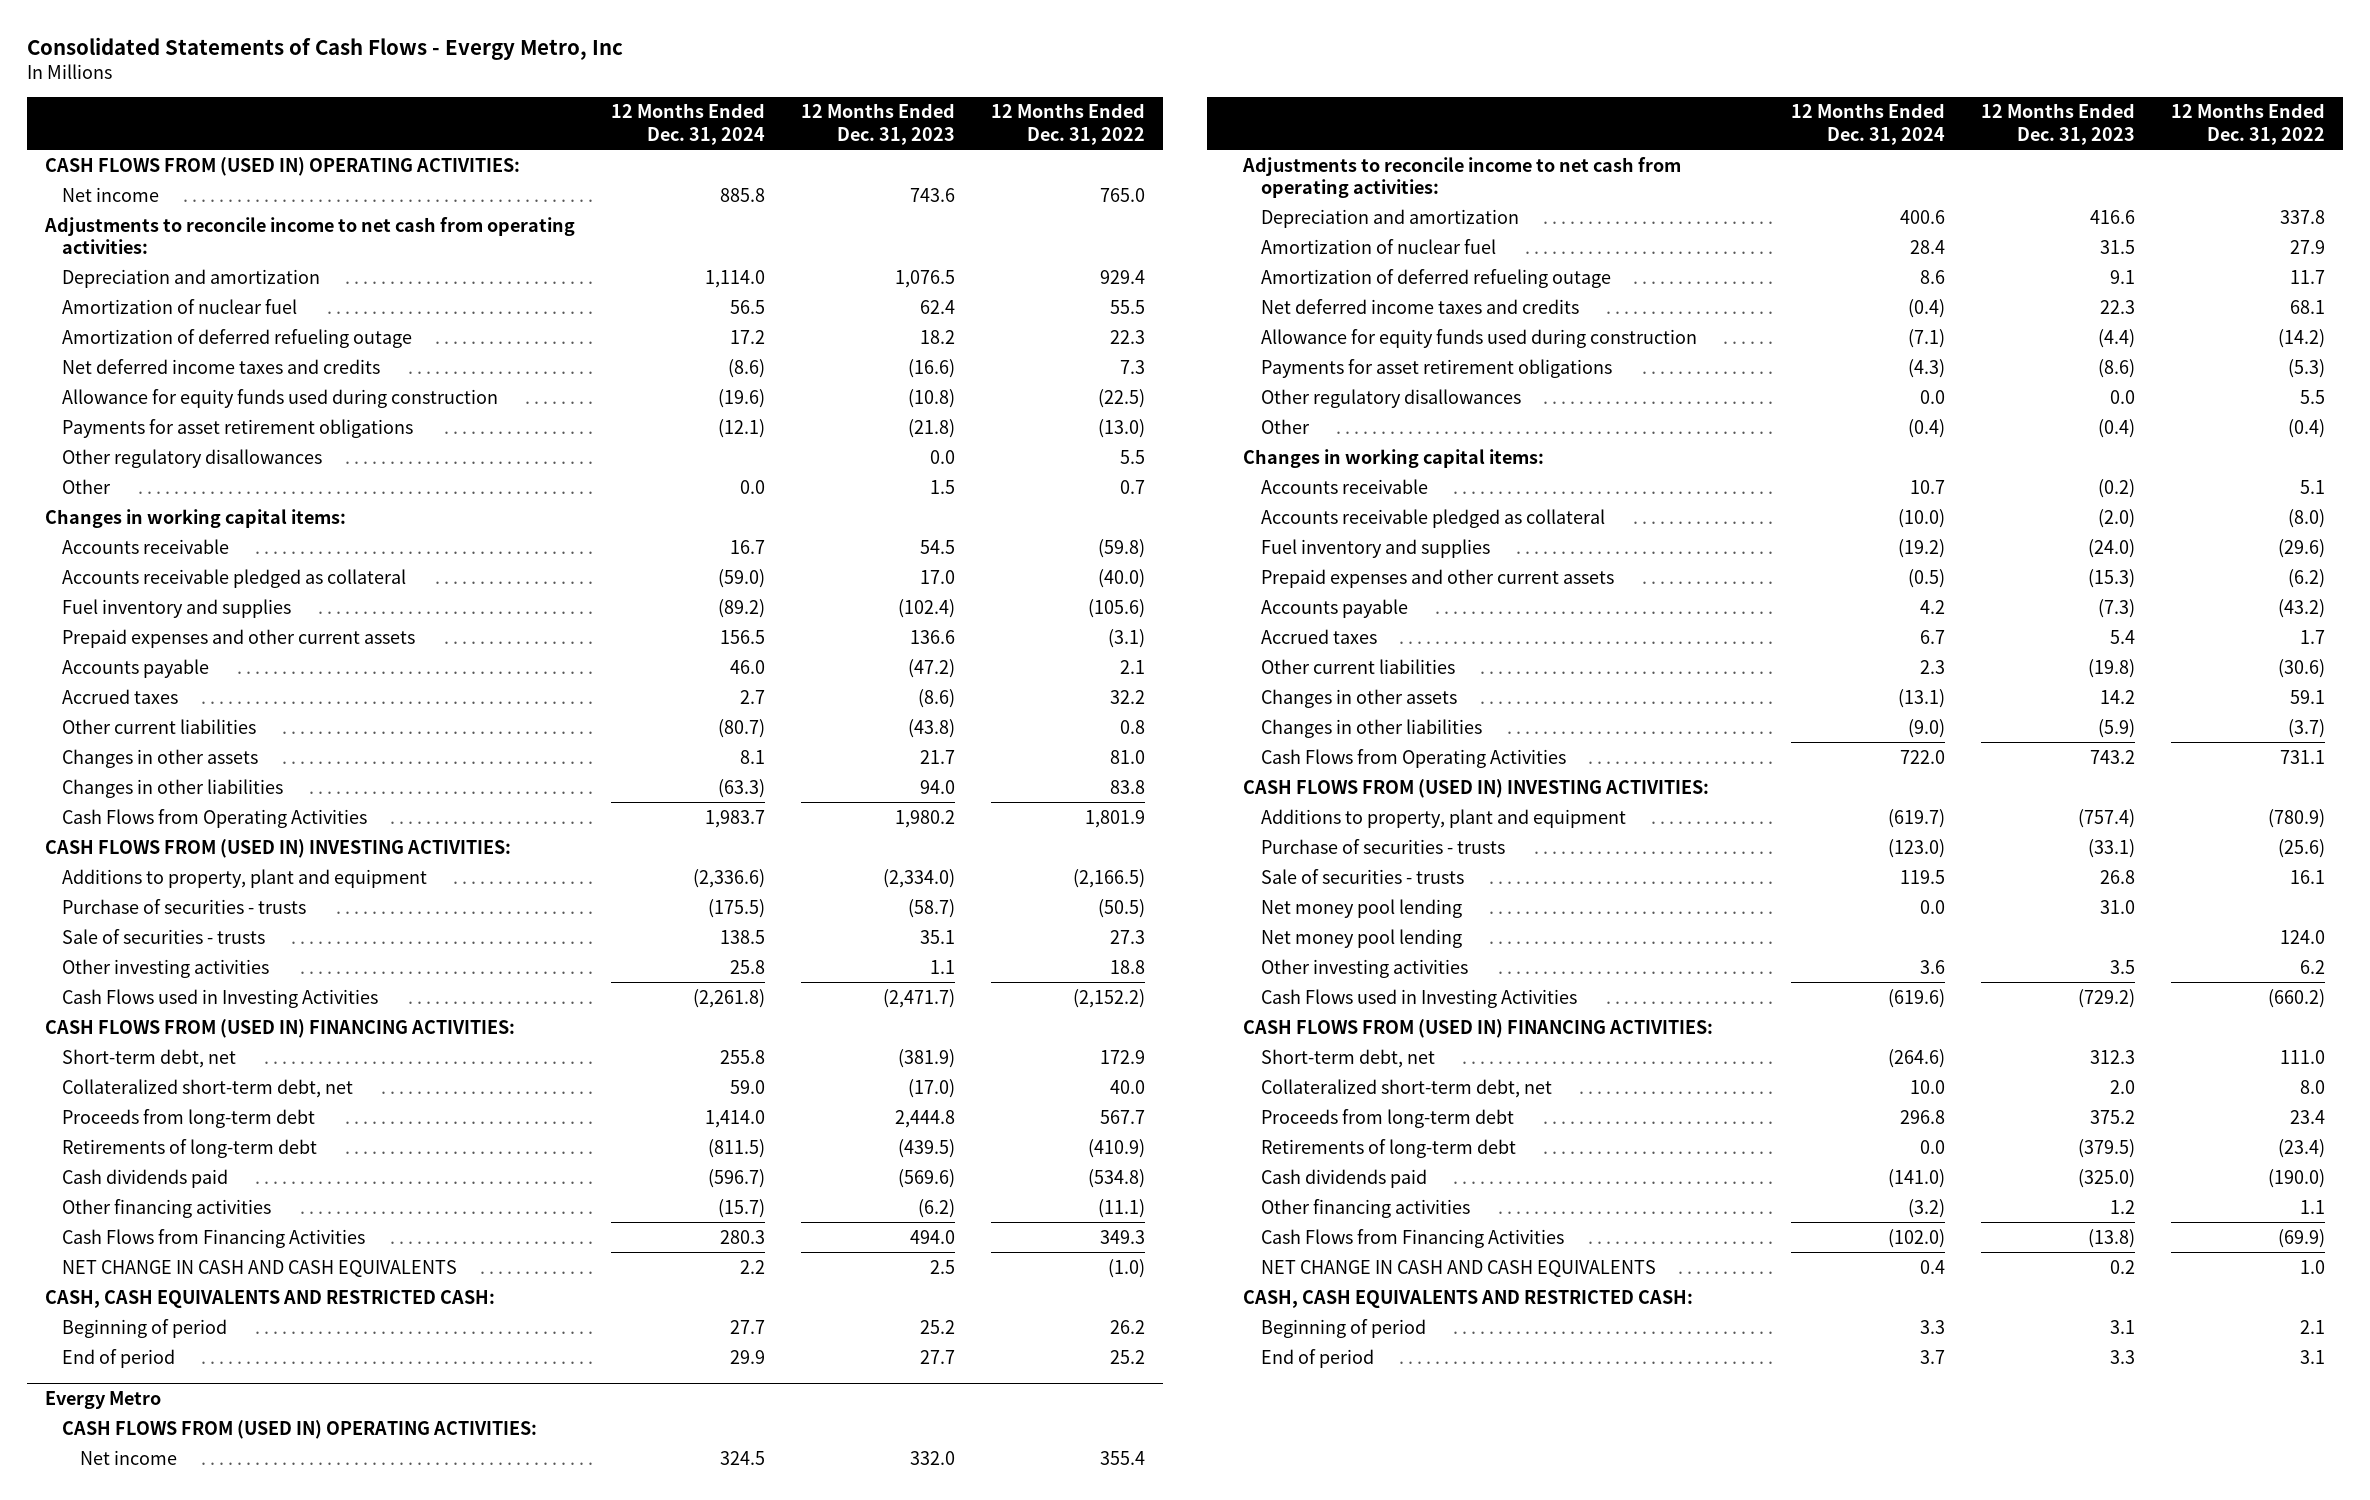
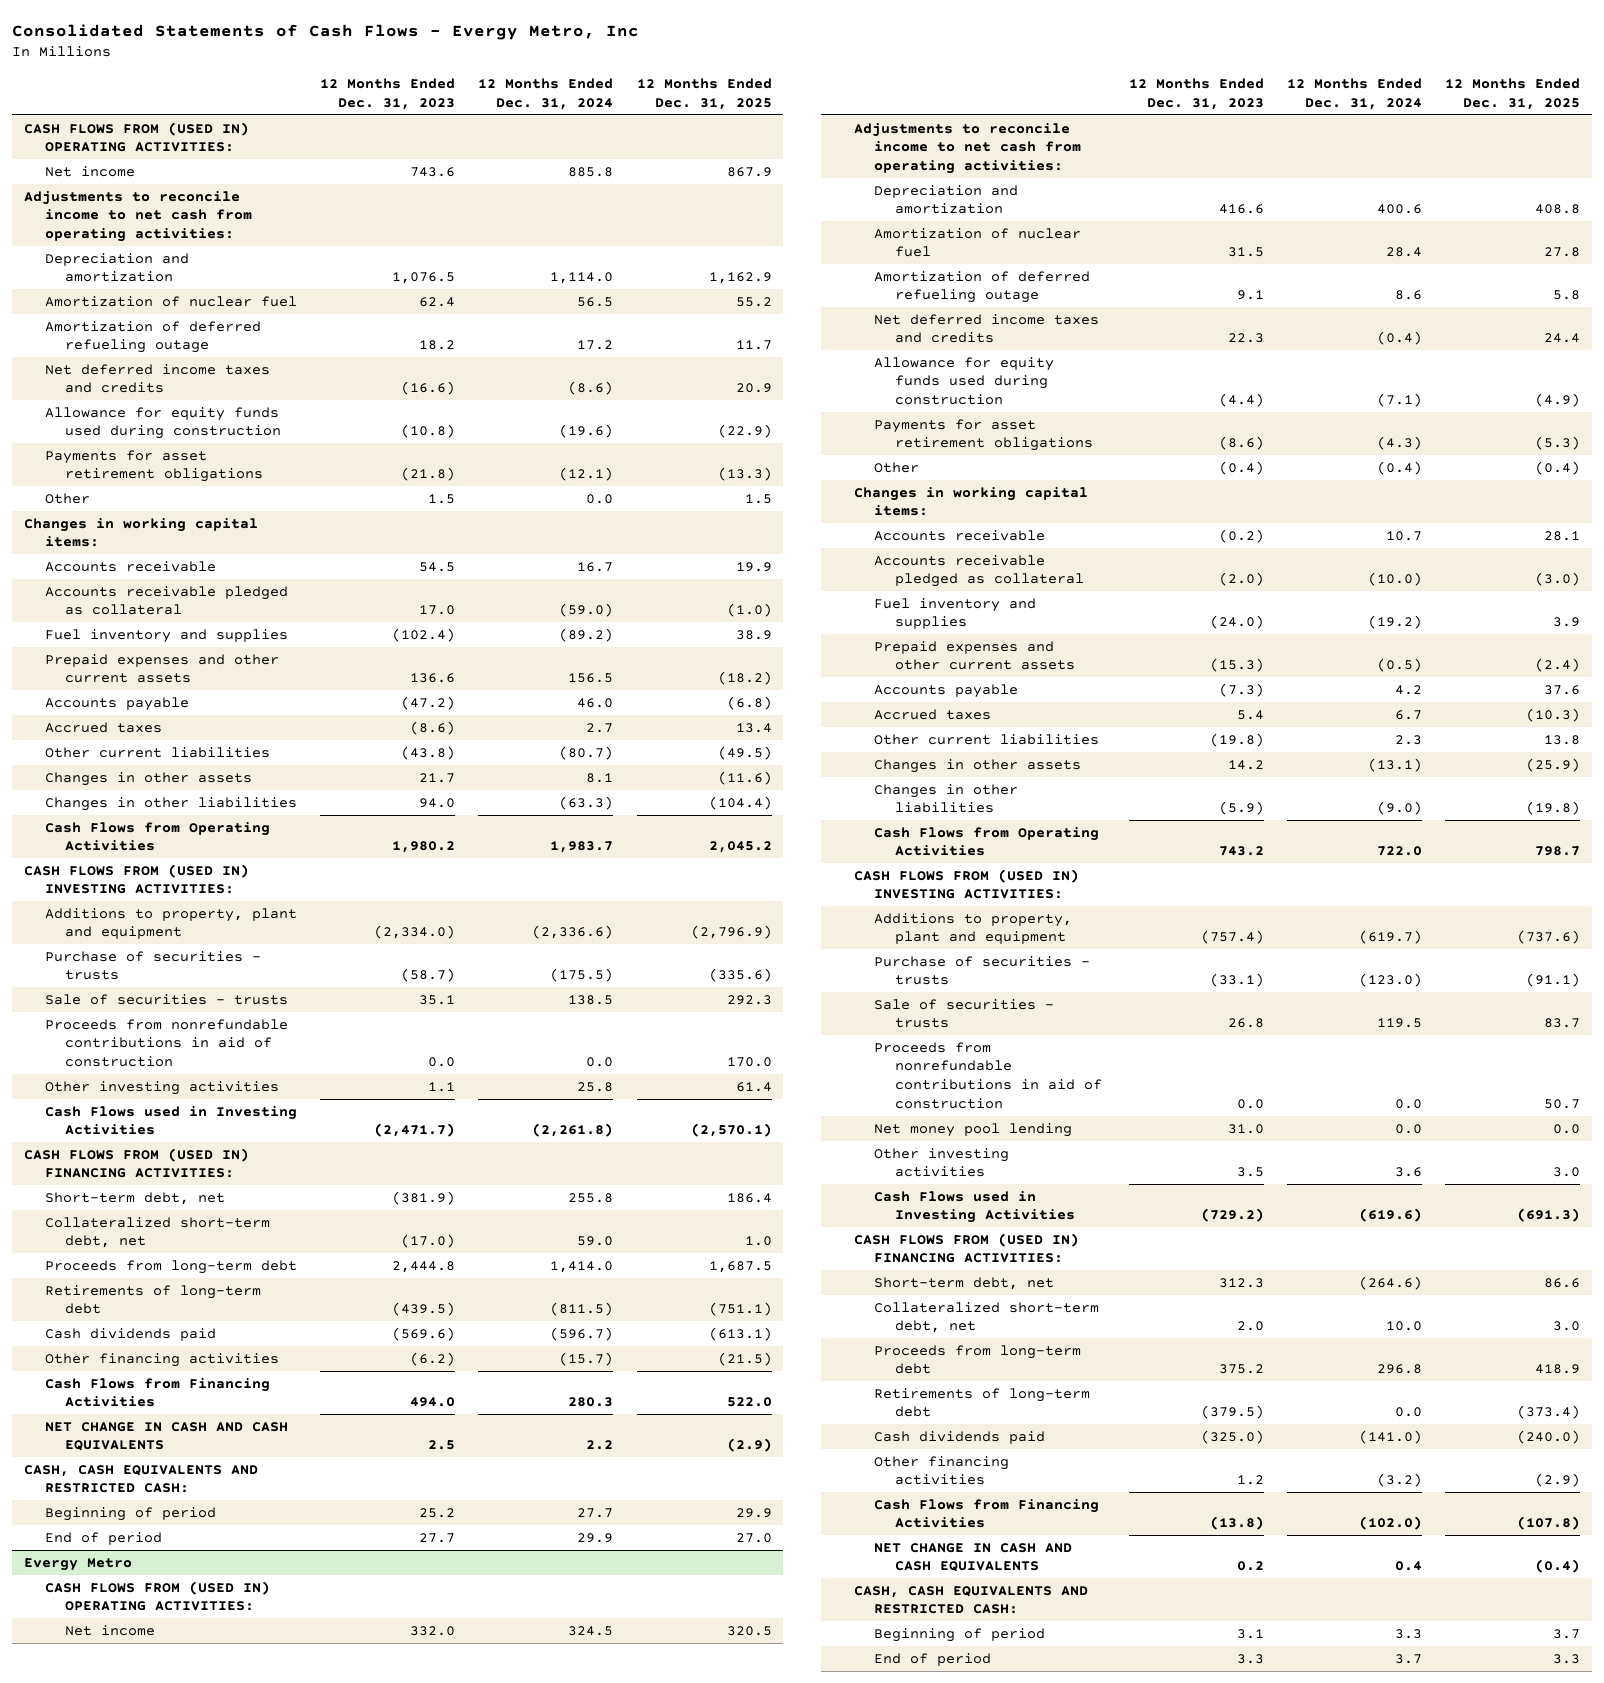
[990,103,1145,145] 12 Months Ended Dec. 31, 2022 -> none
none -> [636,78,772,110] 12 Months Ended Dec. 31, 2025
[62,448,323,468] Other regulatory disallowances -> none
none -> [44,1018,288,1068] Proceeds from nonrefundable contributions in aid of construction
[1260,388,1521,408] Other regulatory disallowances -> none
none -> [874,1041,1103,1109] Proceeds from nonrefundable contributions in aid of construction
[1260,928,1462,948] Net money pool lending -> none

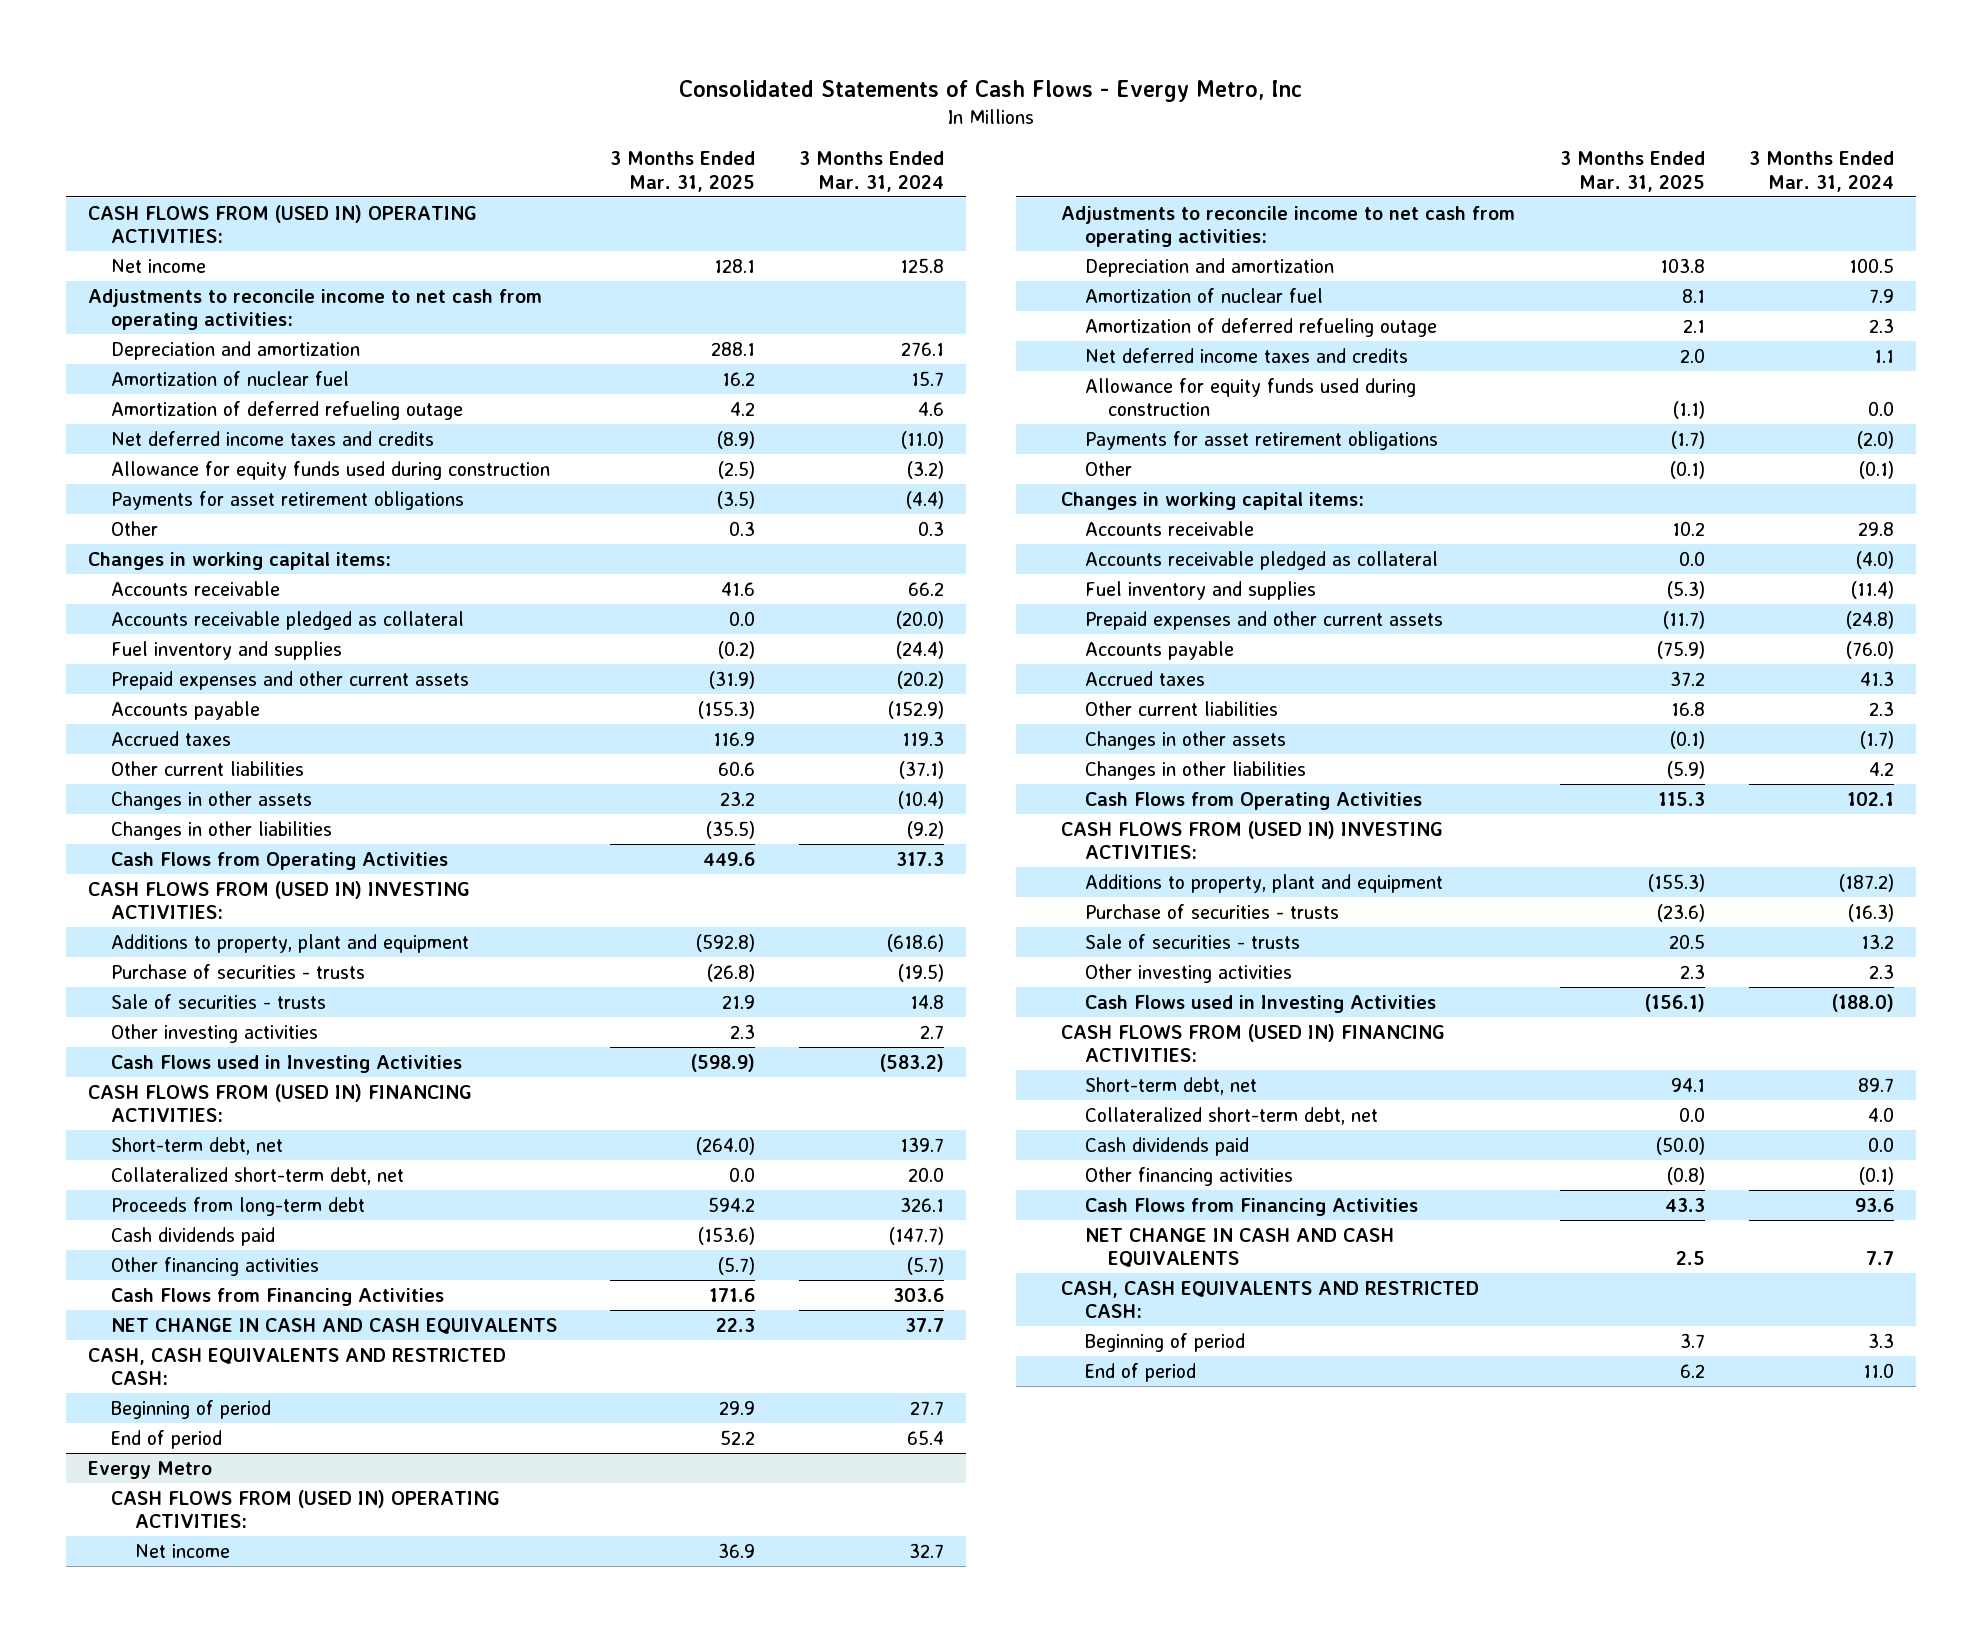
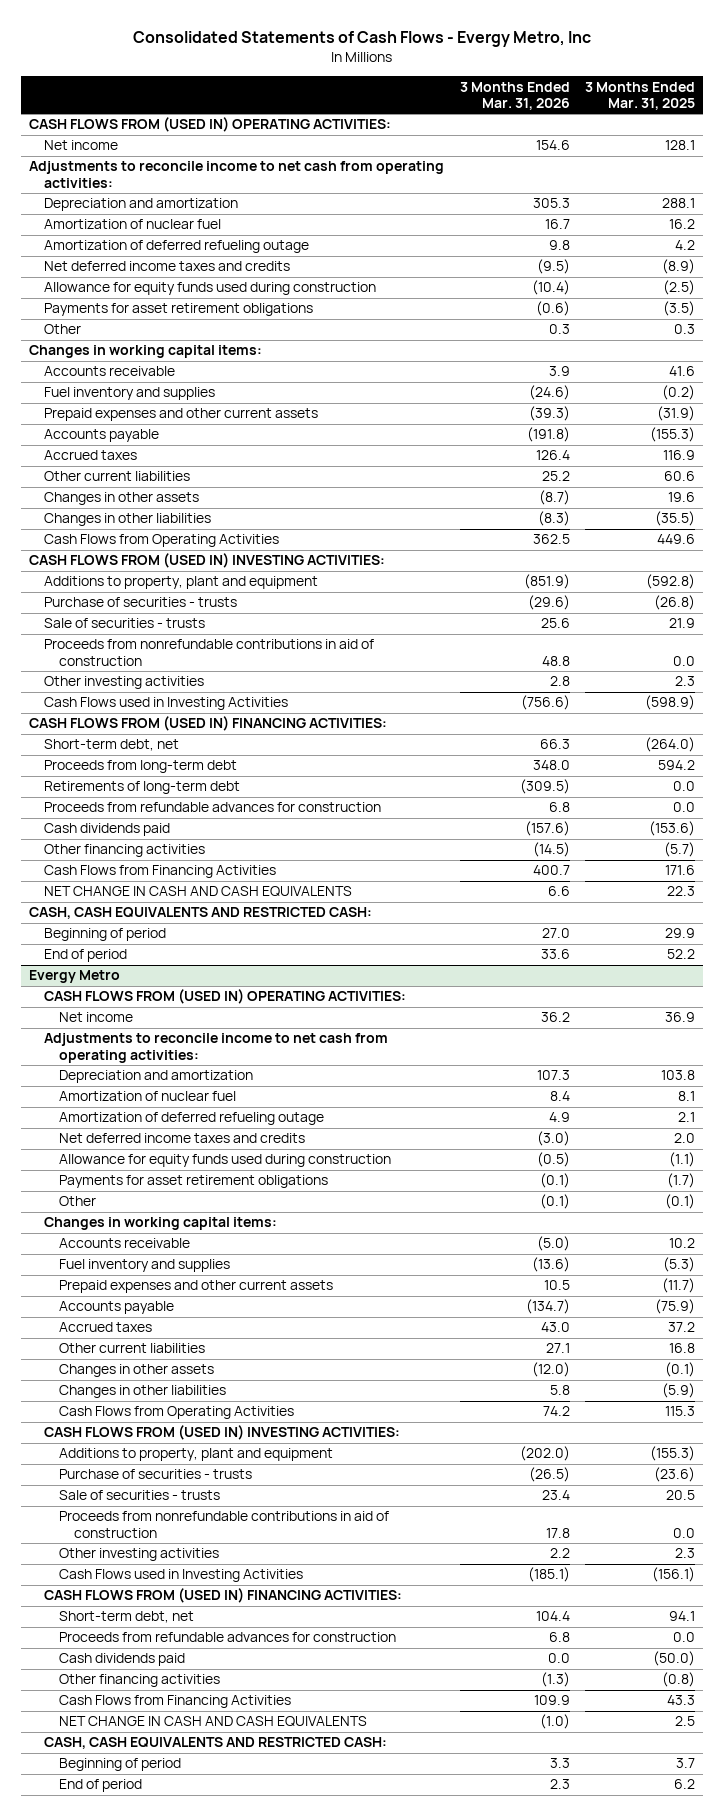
[798,151,944,192] 3 Months Ended Mar. 31, 2024 -> none
none -> [459,81,570,111] 3 Months Ended Mar. 31, 2026
[111,610,465,630] Accounts receivable pledged as collateral -> none
[719,790,755,806] 23.2 -> [668,492,696,503] 19.6
none -> [43,639,374,666] Proceeds from nonrefundable contributions in aid of construction
[111,1166,405,1185] Collateralized short-term debt, net -> none
none -> [43,781,240,795] Retirements of long-term debt
none -> [43,802,381,813] Proceeds from refundable advances for construction
[1084,550,1438,570] Accounts receivable pledged as collateral -> none
none -> [58,1511,389,1538] Proceeds from nonrefundable contributions in aid of construction
[1084,1106,1378,1125] Collateralized short-term debt, net -> none
none -> [58,1632,396,1643] Proceeds from refundable advances for construction

